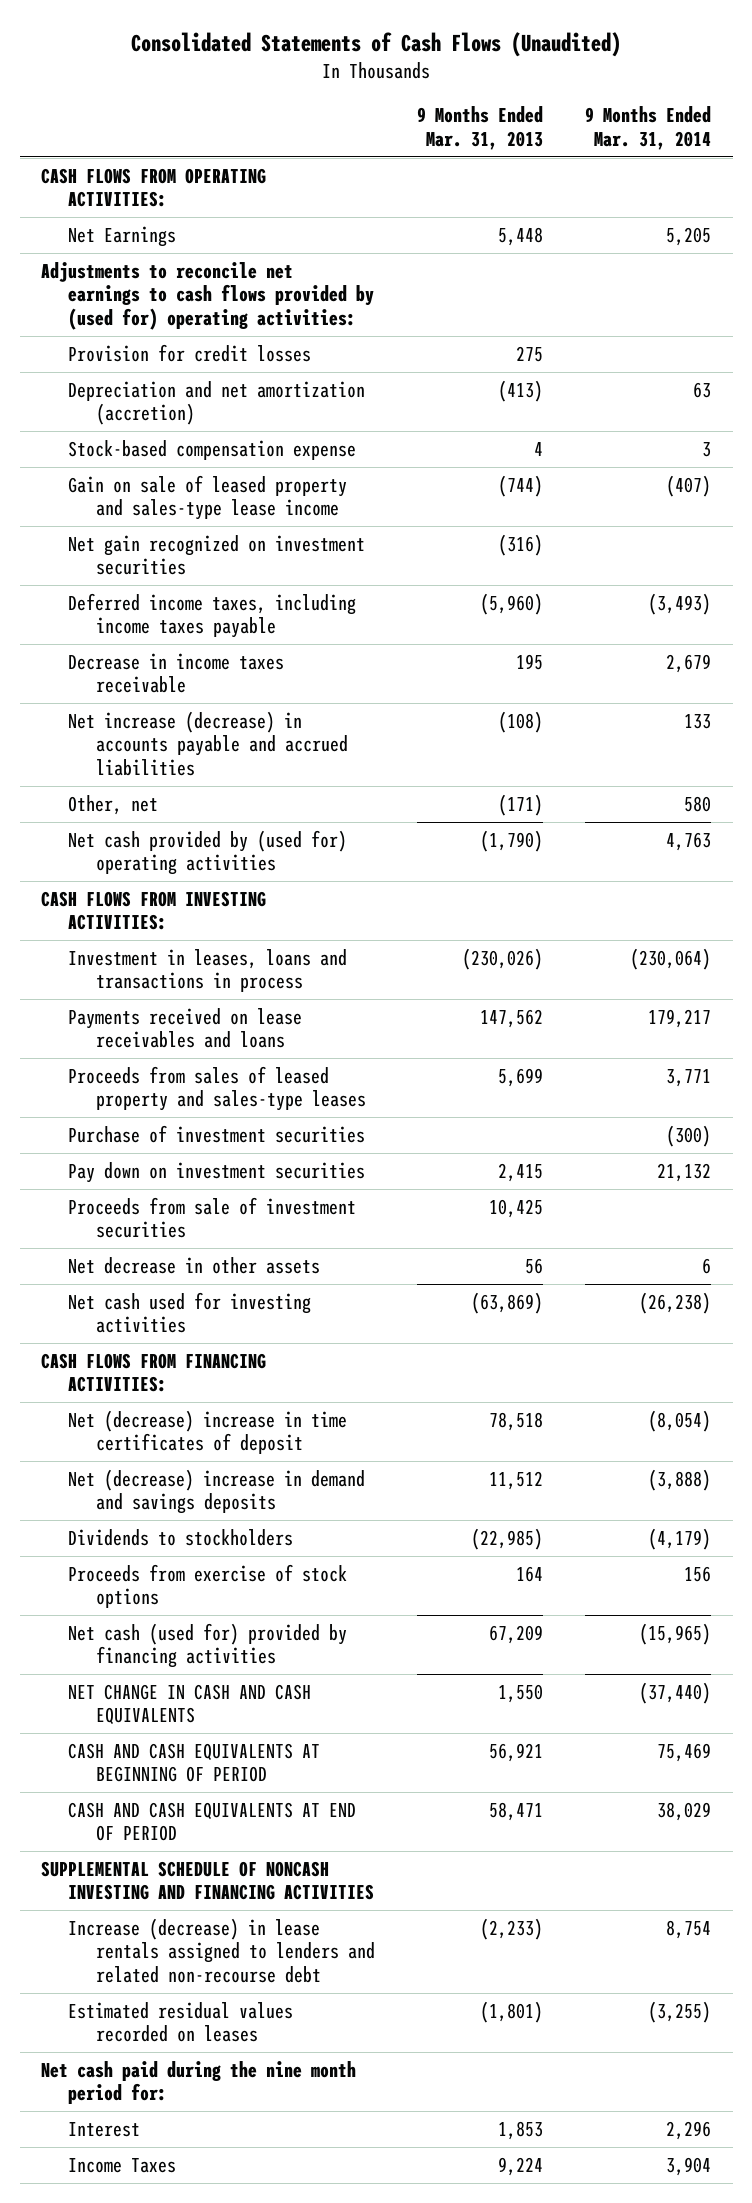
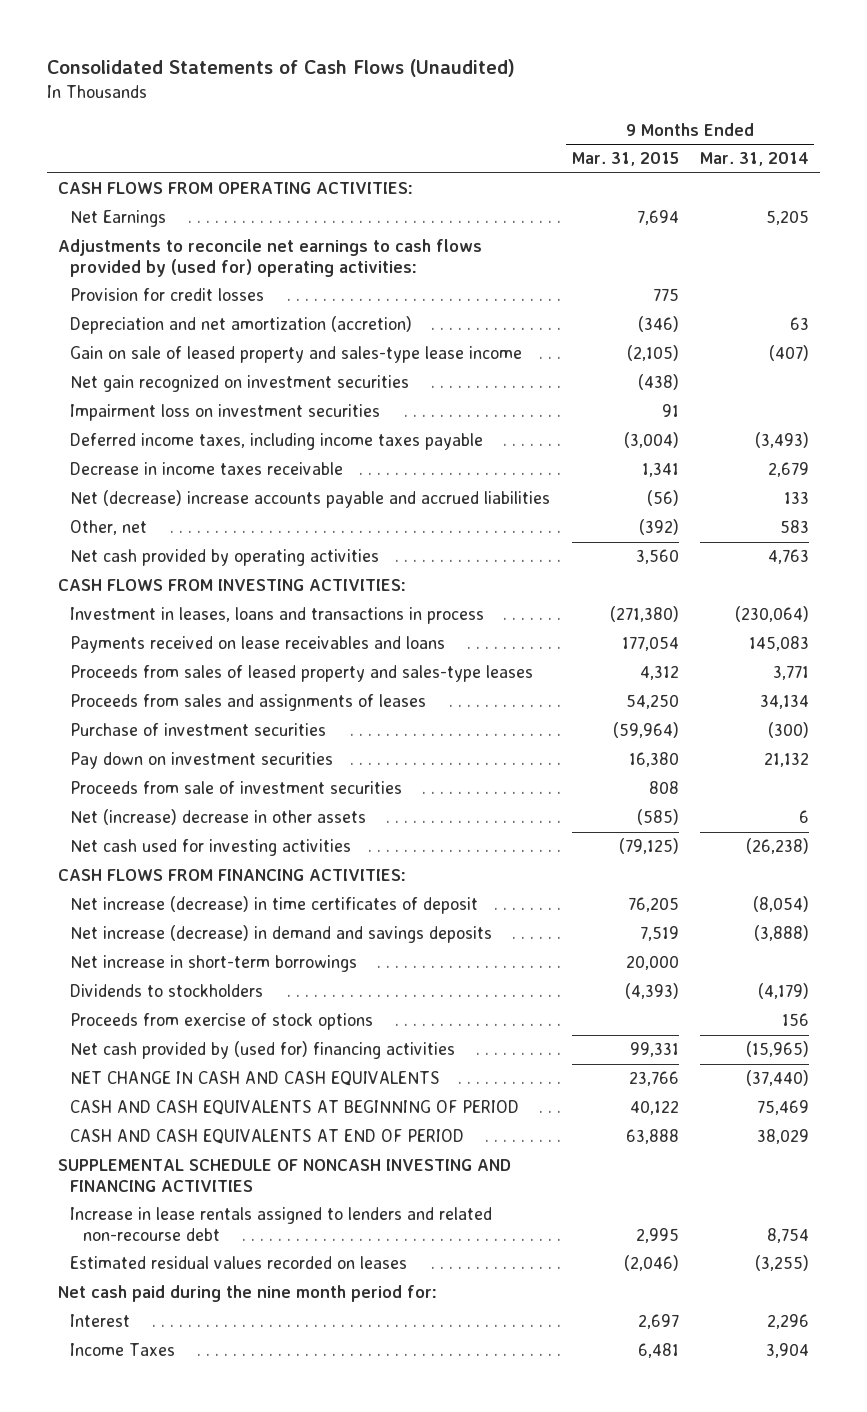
[416,106,543,150] 9 Months Ended Mar. 31, 2013 -> none
none -> [571,152,679,167] Mar. 31, 2015
[68,439,357,460] Stock-based compensation expense -> none
none -> [70,404,381,422] Impairment loss on investment securities
[68,710,348,776] Net increase (decrease) in accounts payable and accrued liabilities -> [70,490,551,509] Net (decrease) increase accounts payable and accrued liabilities
[684,795,712,812] 580 -> [779,520,809,534] 583
[68,829,348,876] Net cash provided by (used for) operating activities -> [70,549,380,567] Net cash provided by operating activities
[648,1008,712,1028] 179,217 -> [748,636,809,652] 145,083
none -> [70,694,427,712] Proceeds from sales and assignments of leases
[68,1256,321,1274] Net decrease in other assets -> [70,809,367,826] Net (increase) decrease in other assets
[68,1409,348,1455] Net (decrease) increase in time certificates of deposit -> [70,896,479,915] Net increase (decrease) in time certificates of deposit
[68,1468,366,1515] Net (decrease) increase in demand and savings deposits -> [70,925,493,944] Net increase (decrease) in demand and savings deposits
none -> [70,955,358,973] Net increase in short-term borrowings
[68,1622,348,1669] Net cash (used for) provided by financing activities -> [70,1041,456,1060] Net cash provided by (used for) financing activities
[68,1917,375,1983] Increase (decrease) in lease rentals assigned to lenders and related non-recourse debt -> [70,1207,493,1242] Increase in lease rentals assigned to lenders and related non-recourse debt

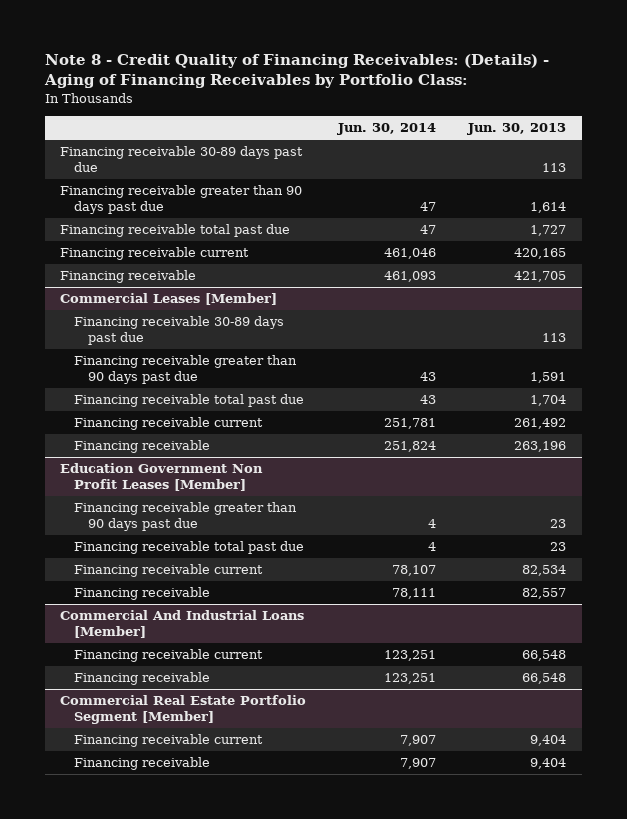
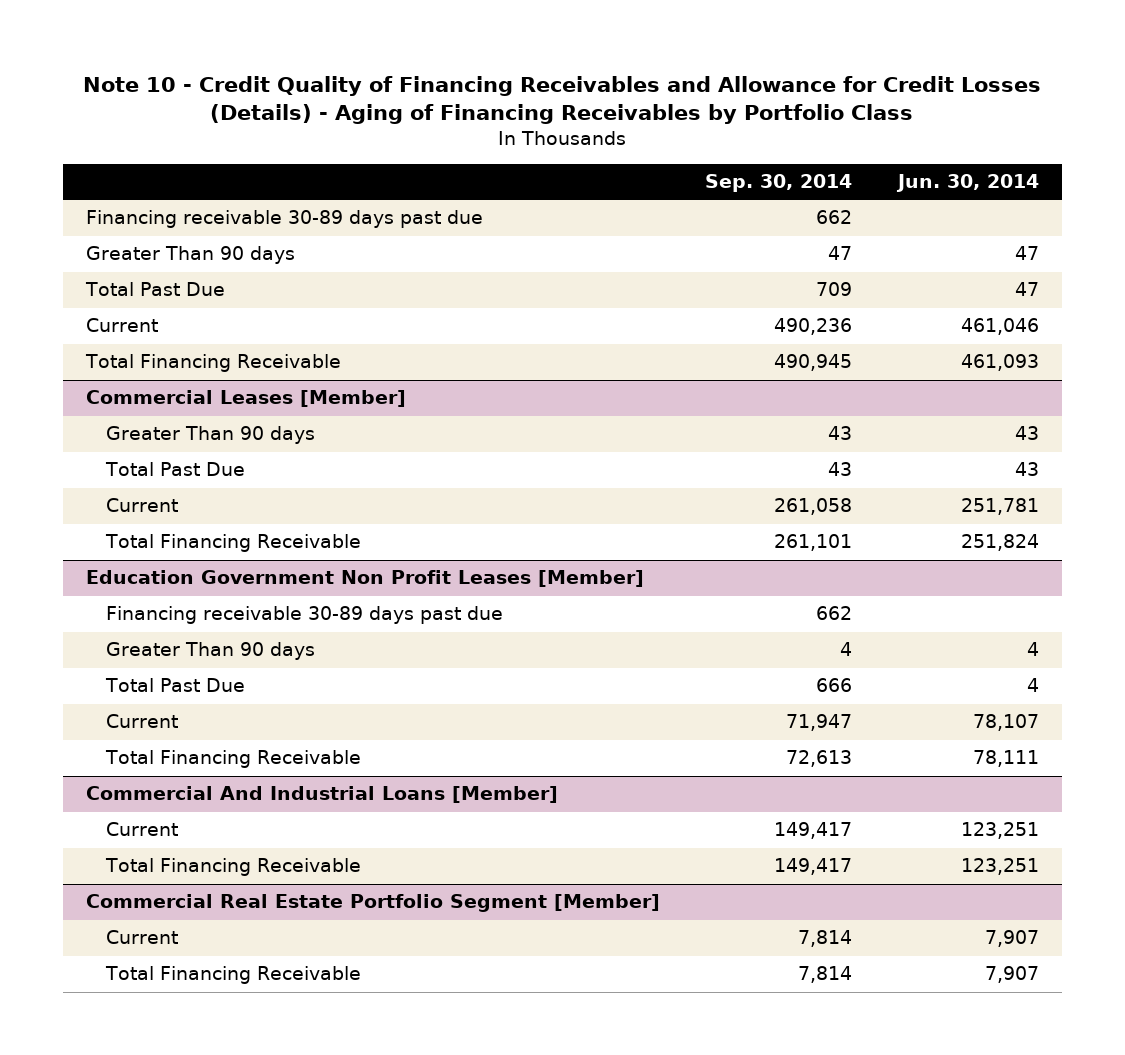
[43,53,549,89] Note 8 - Credit Quality of Financing Receivables: (Details) - Aging of Financing Receivables by Portfolio Class: -> [83,75,1042,125] Note 10 - Credit Quality of Financing Receivables and Allowance for Credit Losses (Details) - Aging of Financing Receivables by Portfolio Class
[467,123,567,136] Jun. 30, 2013 -> none
none -> [705,174,853,193] Sep. 30, 2014
[60,185,303,215] Financing receivable greater than 90 days past due -> [85,246,295,265] Greater Than 90 days
[60,224,291,238] Financing receivable total past due -> [84,282,225,297] Total Past Due
[60,247,250,261] Financing receivable current -> [85,318,158,333] Current
[60,270,197,284] Financing receivable -> [84,354,341,373] Total Financing Receivable
[74,316,285,346] Financing receivable 30-89 days past due -> none
[74,355,298,385] Financing receivable greater than 90 days past due -> [105,426,315,445] Greater Than 90 days
[74,394,305,408] Financing receivable total past due -> [104,462,245,477] Total Past Due
[74,417,264,431] Financing receivable current -> [105,498,178,513] Current
[74,440,211,454] Financing receivable -> [104,534,361,553] Total Financing Receivable
none -> [105,606,503,625] Financing receivable 30-89 days past due
[74,502,298,532] Financing receivable greater than 90 days past due -> [105,642,315,661] Greater Than 90 days
[74,541,305,555] Financing receivable total past due -> [104,678,245,693] Total Past Due
[74,564,264,578] Financing receivable current -> [105,714,178,729] Current
[74,587,211,601] Financing receivable -> [104,750,361,769] Total Financing Receivable
[74,649,264,663] Financing receivable current -> [105,822,178,837] Current
[74,672,211,686] Financing receivable -> [104,858,361,877] Total Financing Receivable
[74,734,264,748] Financing receivable current -> [105,930,178,945] Current
[74,757,211,771] Financing receivable -> [104,966,361,985] Total Financing Receivable

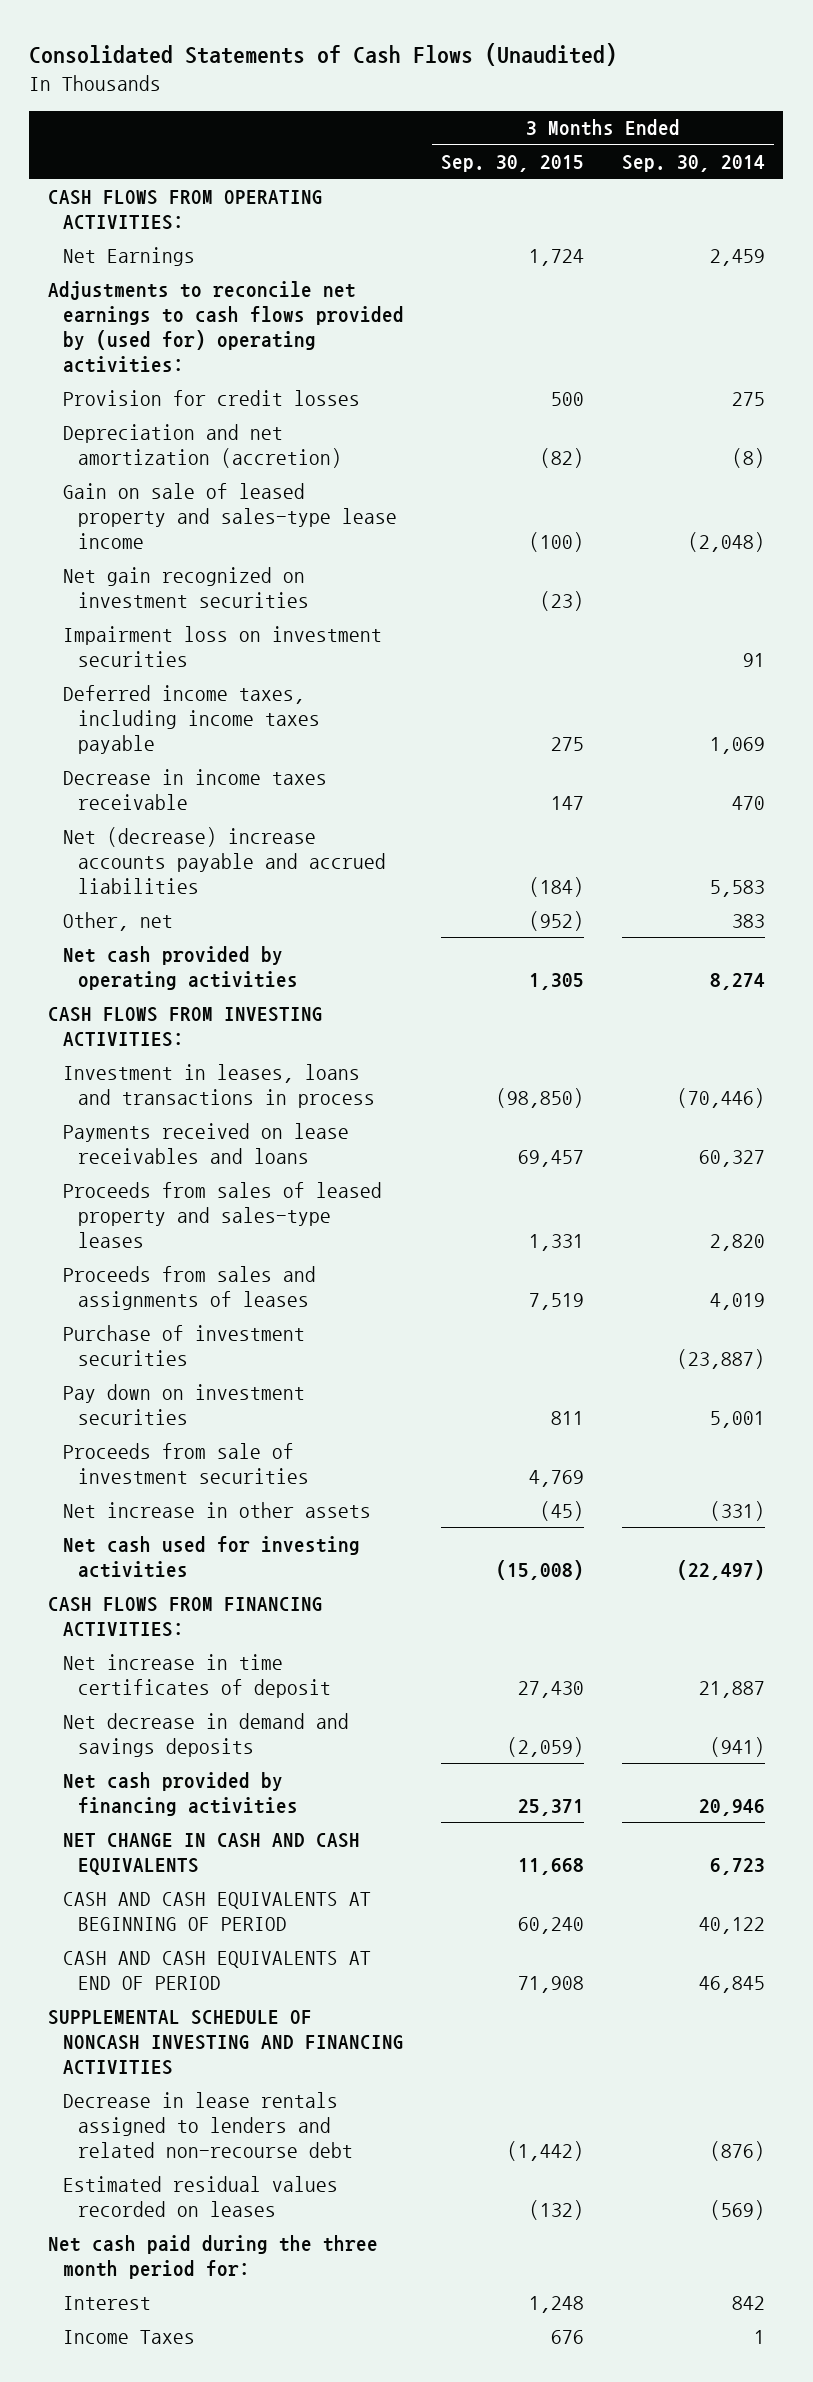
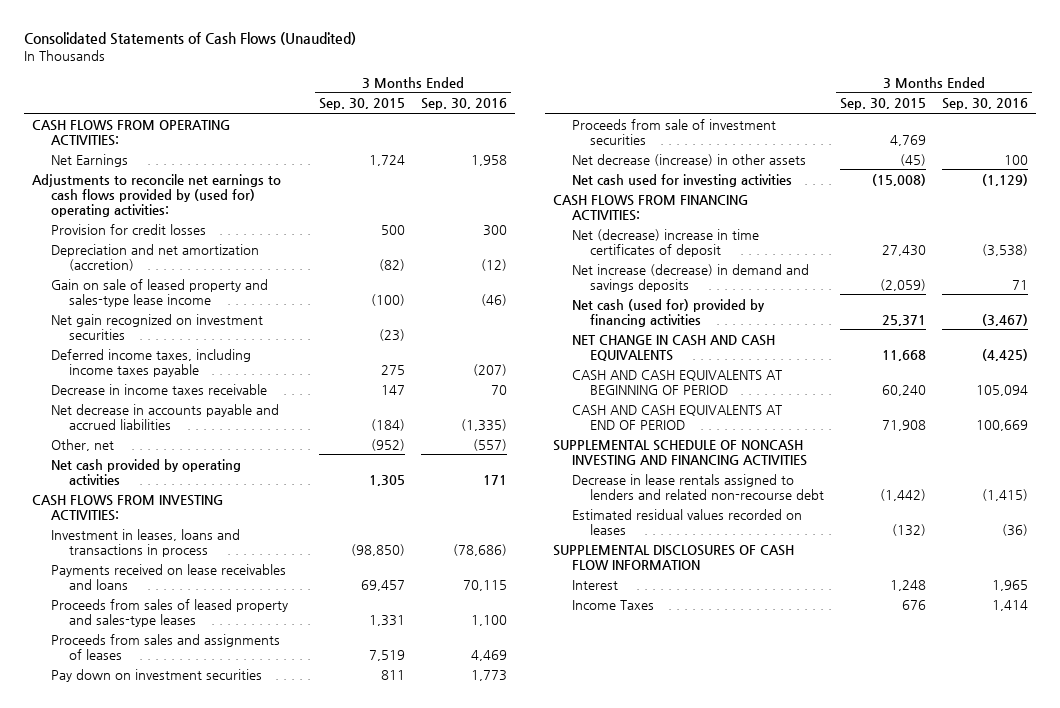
[621,155,765,173] Sep. 30, 2014 -> none
none -> [420,98,507,111] Sep. 30, 2016
[63,625,383,667] Impairment loss on investment securities -> none
[63,826,387,894] Net (decrease) increase accounts payable and accrued liabilities -> [50,403,279,430] Net decrease in accounts payable and accrued liabilities
[63,1324,306,1366] Purchase of investment securities -> none
[63,1501,372,1518] Net increase in other assets -> [571,153,806,166] Net decrease (increase) in other assets
[63,1653,332,1698] Net increase in time certificates of deposit -> [571,228,759,257] Net (decrease) increase in time certificates of deposit
[63,1712,350,1757] Net decrease in demand and savings deposits -> [571,263,809,292] Net increase (decrease) in demand and savings deposits
[63,1771,299,1816] Net cash provided by financing activities -> [571,298,765,327] Net cash (used for) provided by financing activities
[47,2234,378,2279] Net cash paid during the three month period for: -> none
none -> [553,544,795,570] SUPPLEMENTAL DISCLOSURES OF CASH FLOW INFORMATION

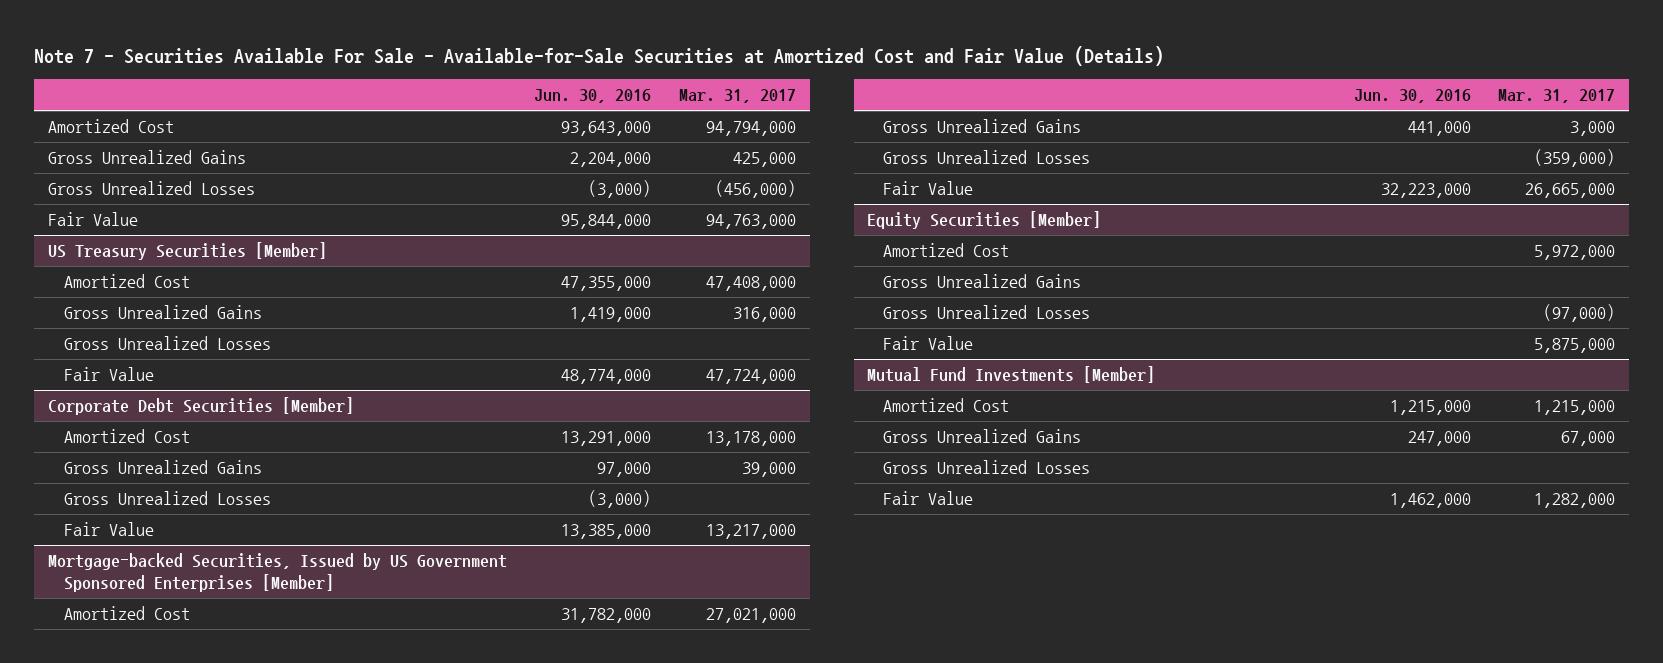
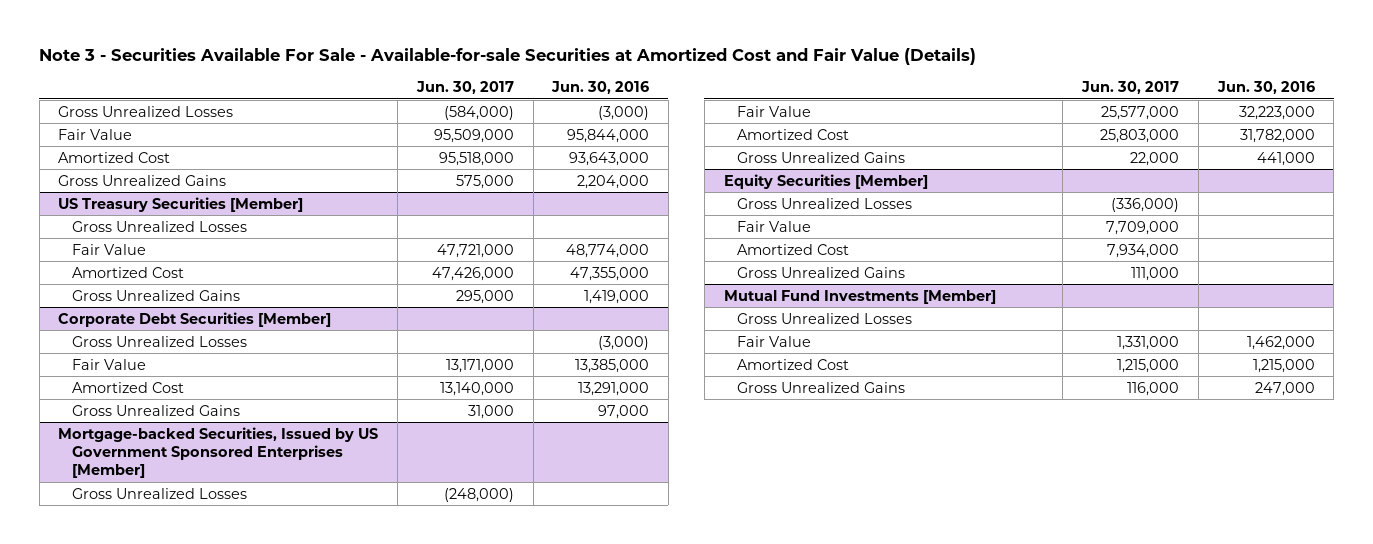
[34,45,1165,66] Note 7 - Securities Available For Sale - Available-for-Sale Securities at Amortized Cost and Fair Value (Details) -> [39,48,977,66] Note 3 - Securities Available For Sale - Available-for-sale Securities at Amortized Cost and Fair Value (Details)
[678,89,796,104] Mar. 31, 2017 -> none
none -> [415,81,514,95] Jun. 30, 2017
[47,119,174,134] Amortized Cost -> [58,151,171,163] Amortized Cost
[47,150,246,165] Gross Unrealized Gains -> [58,174,227,186] Gross Unrealized Gains
[63,274,190,289] Amortized Cost -> [72,266,185,278] Amortized Cost
[63,305,262,320] Gross Unrealized Gains -> [72,289,241,301] Gross Unrealized Gains
[63,429,190,444] Amortized Cost -> [72,381,185,393] Amortized Cost
[63,460,262,475] Gross Unrealized Gains -> [72,404,241,416] Gross Unrealized Gains
[63,606,190,621] Amortized Cost -> [737,128,850,140] Amortized Cost
[882,119,1081,134] Gross Unrealized Gains -> [737,151,906,163] Gross Unrealized Gains
[882,243,1009,258] Amortized Cost -> [737,243,850,255] Amortized Cost
[882,274,1081,289] Gross Unrealized Gains -> [737,266,906,278] Gross Unrealized Gains
[882,398,1009,413] Amortized Cost -> [737,358,850,370] Amortized Cost
[882,429,1081,444] Gross Unrealized Gains -> [737,381,906,393] Gross Unrealized Gains

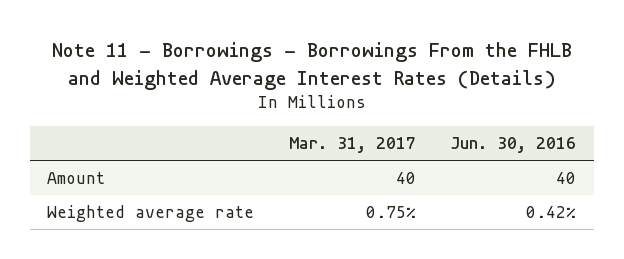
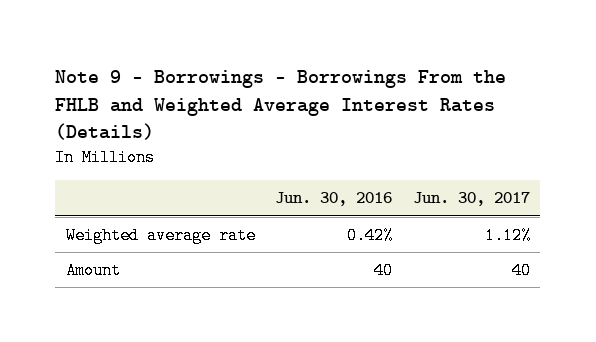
[51,42,572,90] Note 11 - Borrowings - Borrowings From the FHLB and Weighted Average Interest Rates (Details) -> [55,69,507,141] Note 9 - Borrowings - Borrowings From the FHLB and Weighted Average Interest Rates (Details)
[288,137,416,154] Mar. 31, 2017 -> none
none -> [413,192,531,207] Jun. 30, 2017
[47,172,106,185] Amount -> [65,262,121,280] Amount

